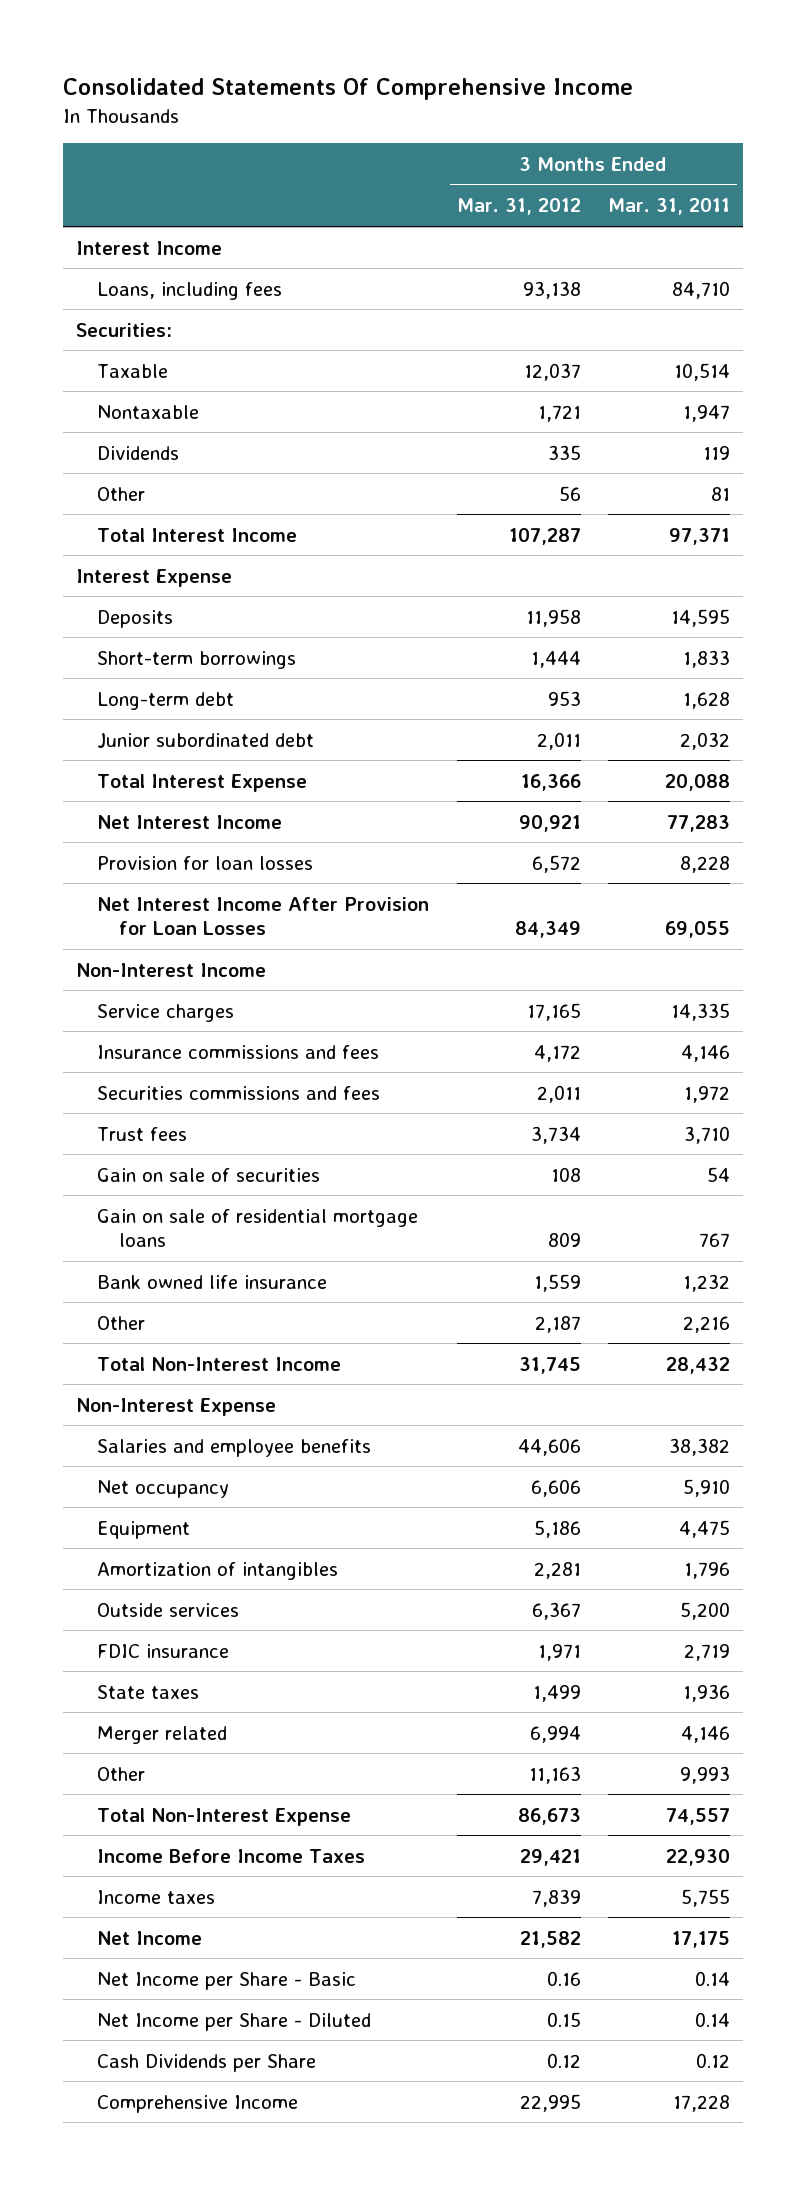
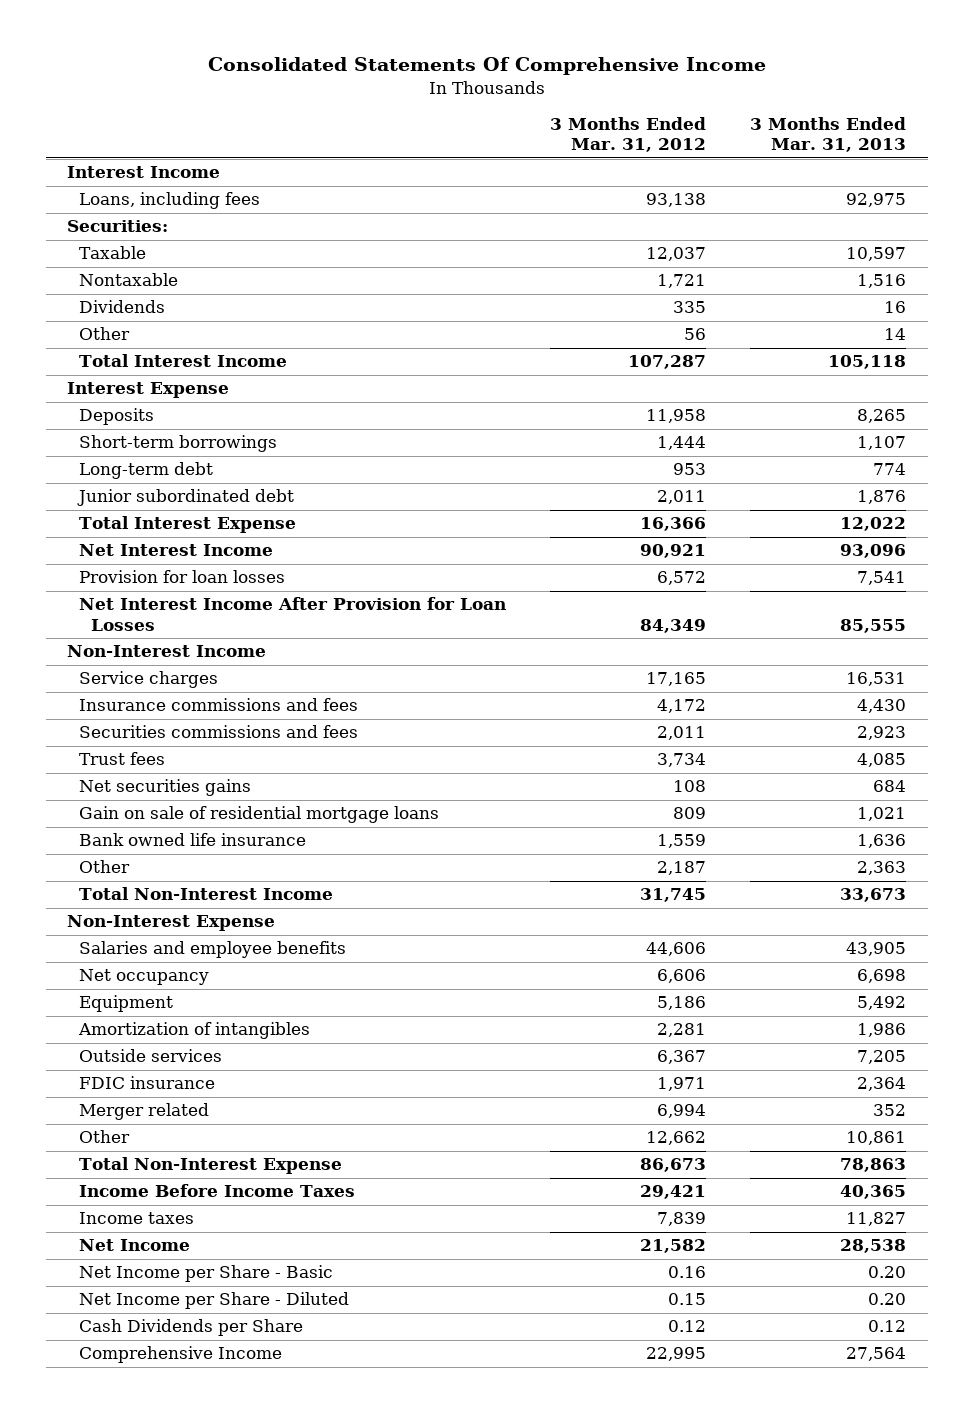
[607,198,730,216] Mar. 31, 2011 -> none
none -> [749,116,906,153] 3 Months Ended Mar. 31, 2013
[97,1167,321,1182] Gain on sale of securities -> [79,779,252,797] Net securities gains
[97,1684,200,1699] State taxes -> none
[528,1765,581,1784] 11,163 -> [646,1131,707,1146] 12,662

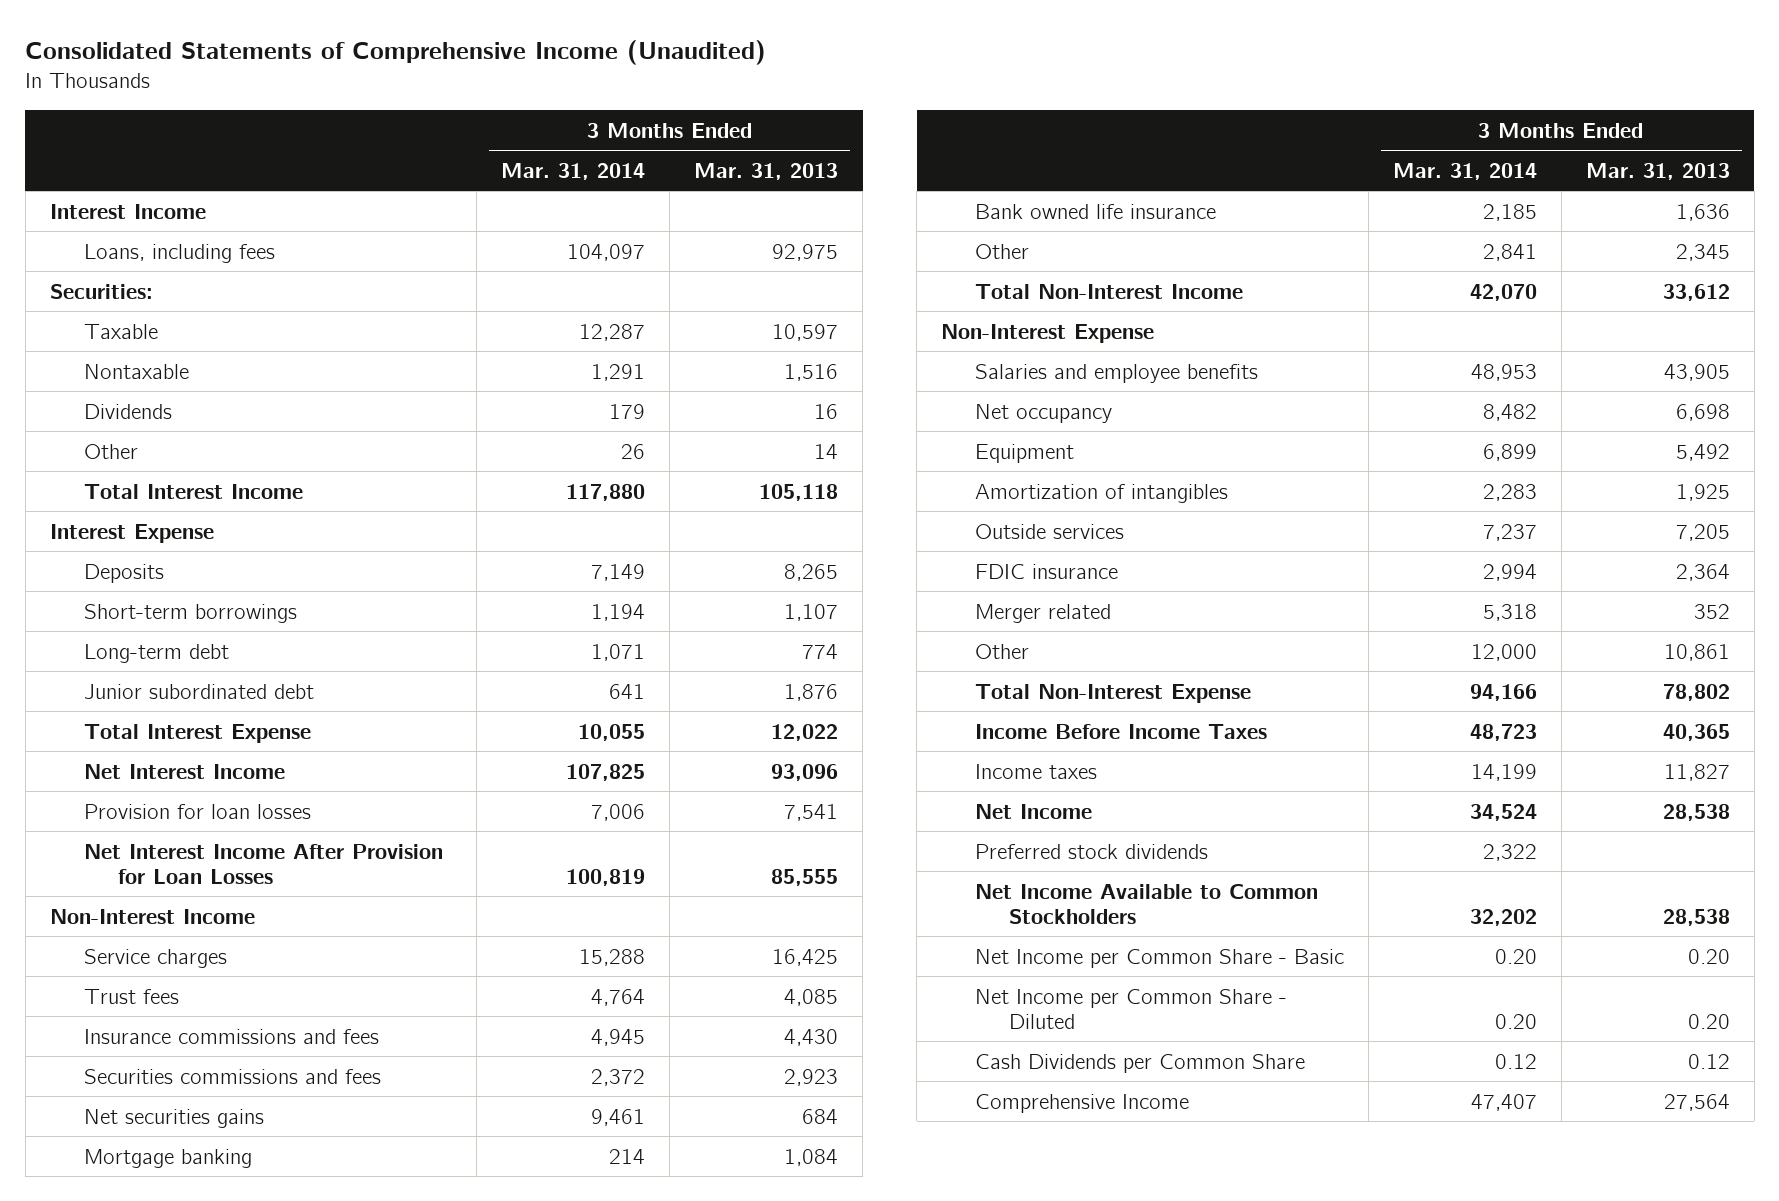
[207,57,766,76] Consolidated Statements Of Comprehensive Income -> [25,39,767,65] Consolidated Statements of Comprehensive Income (Unaudited)
[550,116,707,153] 3 Months Ended Mar. 31, 2012 -> none
none -> [501,162,646,180] Mar. 31, 2014
[845,672,906,687] 16,531 -> [772,948,839,966] 16,425
[79,752,166,766] Trust fees -> [83,988,179,1004] Trust fees
[79,806,440,824] Gain on sale of residential mortgage loans -> none
none -> [83,1148,252,1168] Mortgage banking
[856,861,906,876] 2,363 -> [1675,243,1730,261] 2,345
[839,888,906,903] 33,673 -> [1662,283,1730,301] 33,612
[856,1023,906,1038] 1,986 -> [1675,483,1730,501] 1,925
[839,1158,906,1173] 78,863 -> [1662,683,1730,701] 78,802
none -> [975,843,1209,859] Preferred stock dividends
none -> [975,883,1319,924] Net Income Available to Common Stockholders
[79,1265,334,1283] Net Income per Share - Basic -> [975,948,1345,968] Net Income per Common Share - Basic
[79,1292,350,1310] Net Income per Share - Diluted -> [975,988,1288,1029] Net Income per Common Share - Diluted
[79,1319,304,1337] Cash Dividends per Share -> [975,1053,1306,1073] Cash Dividends per Common Share

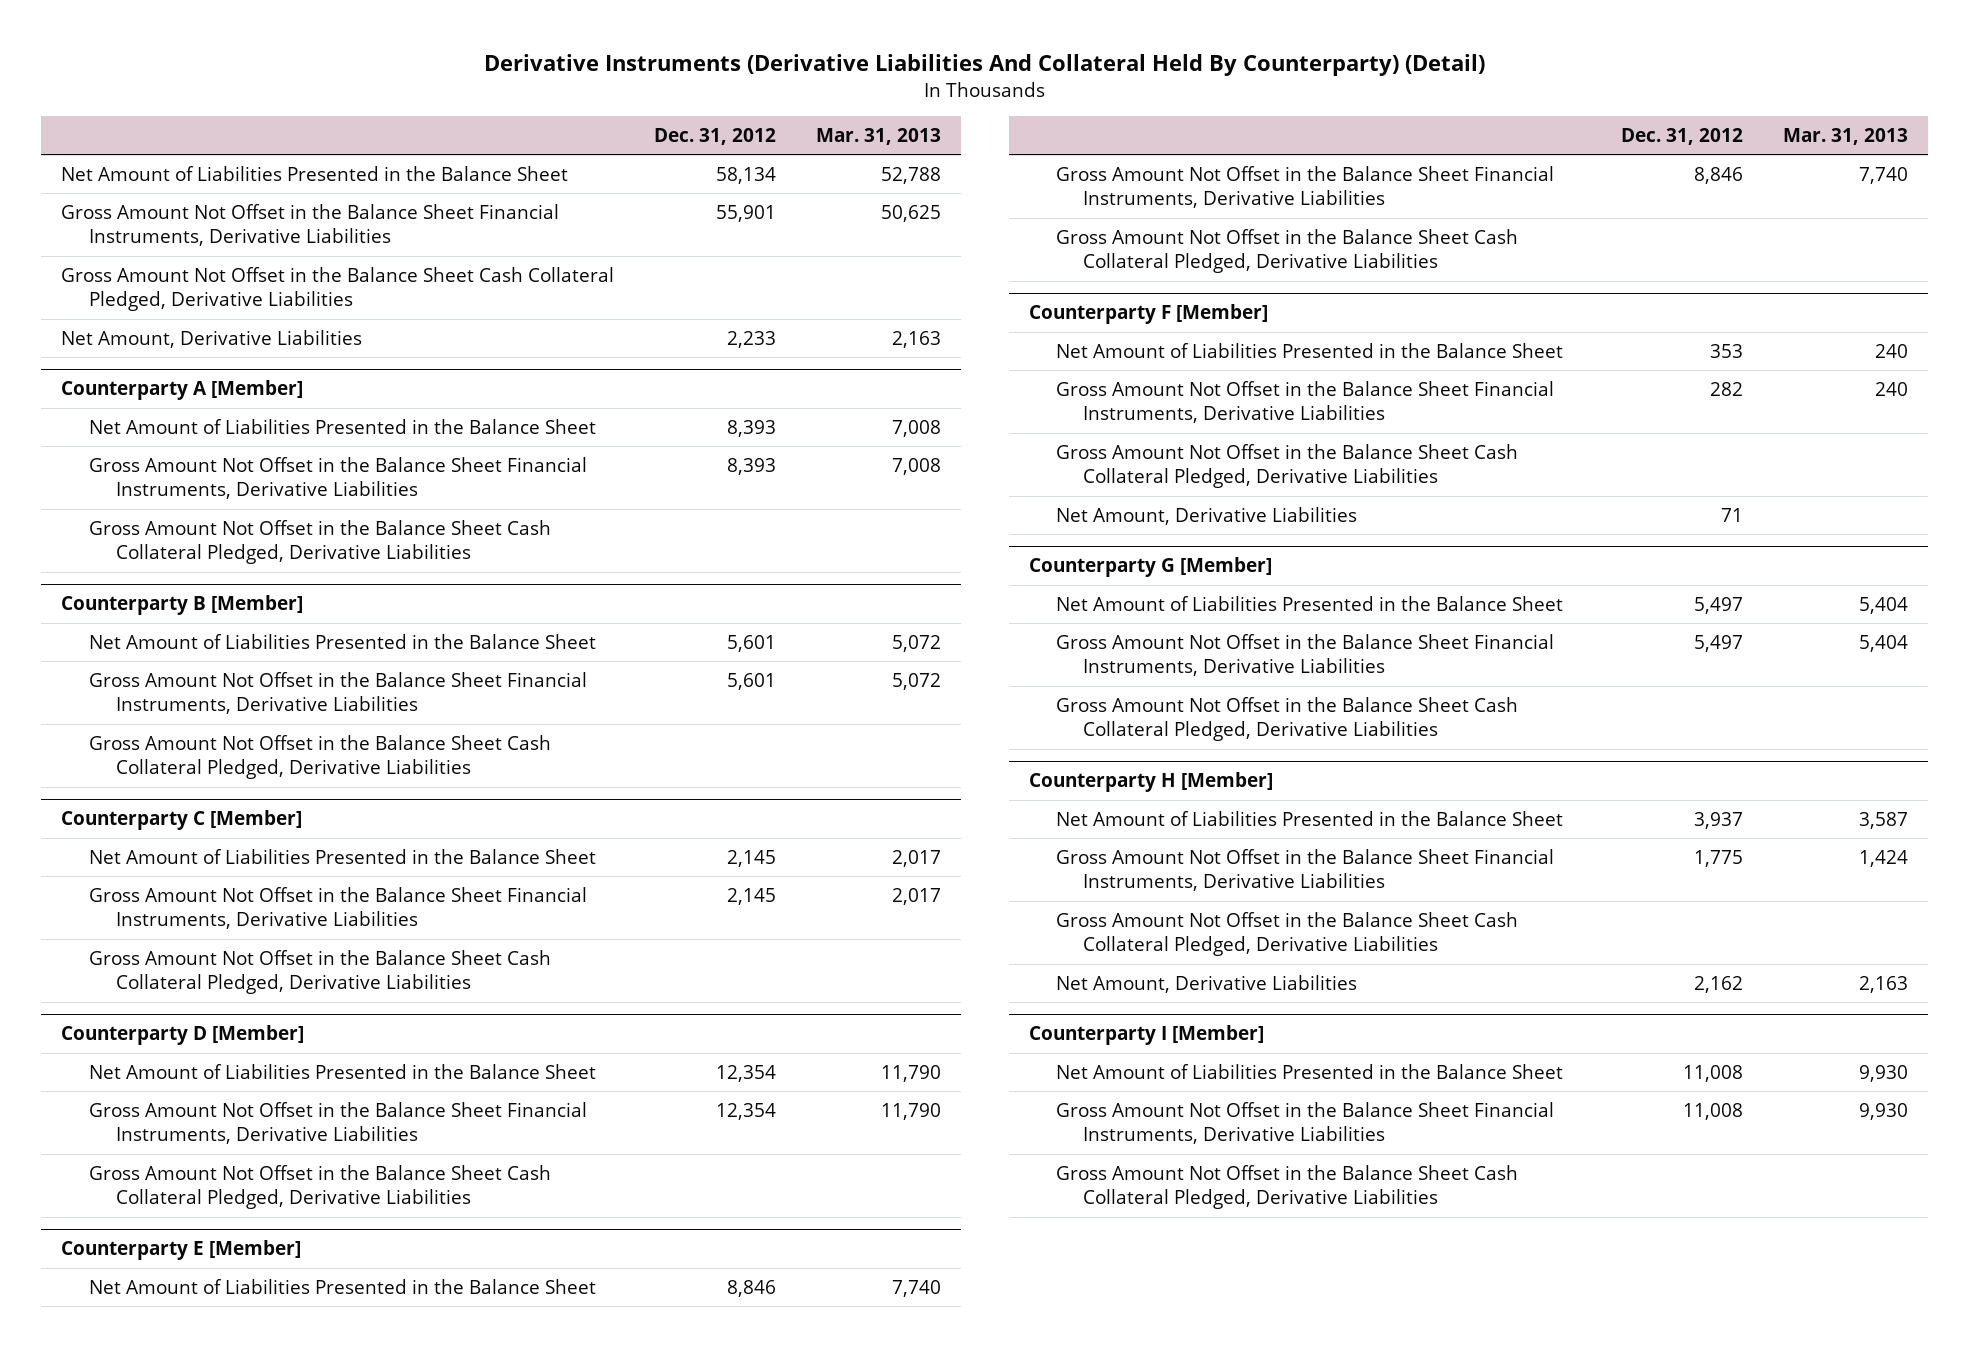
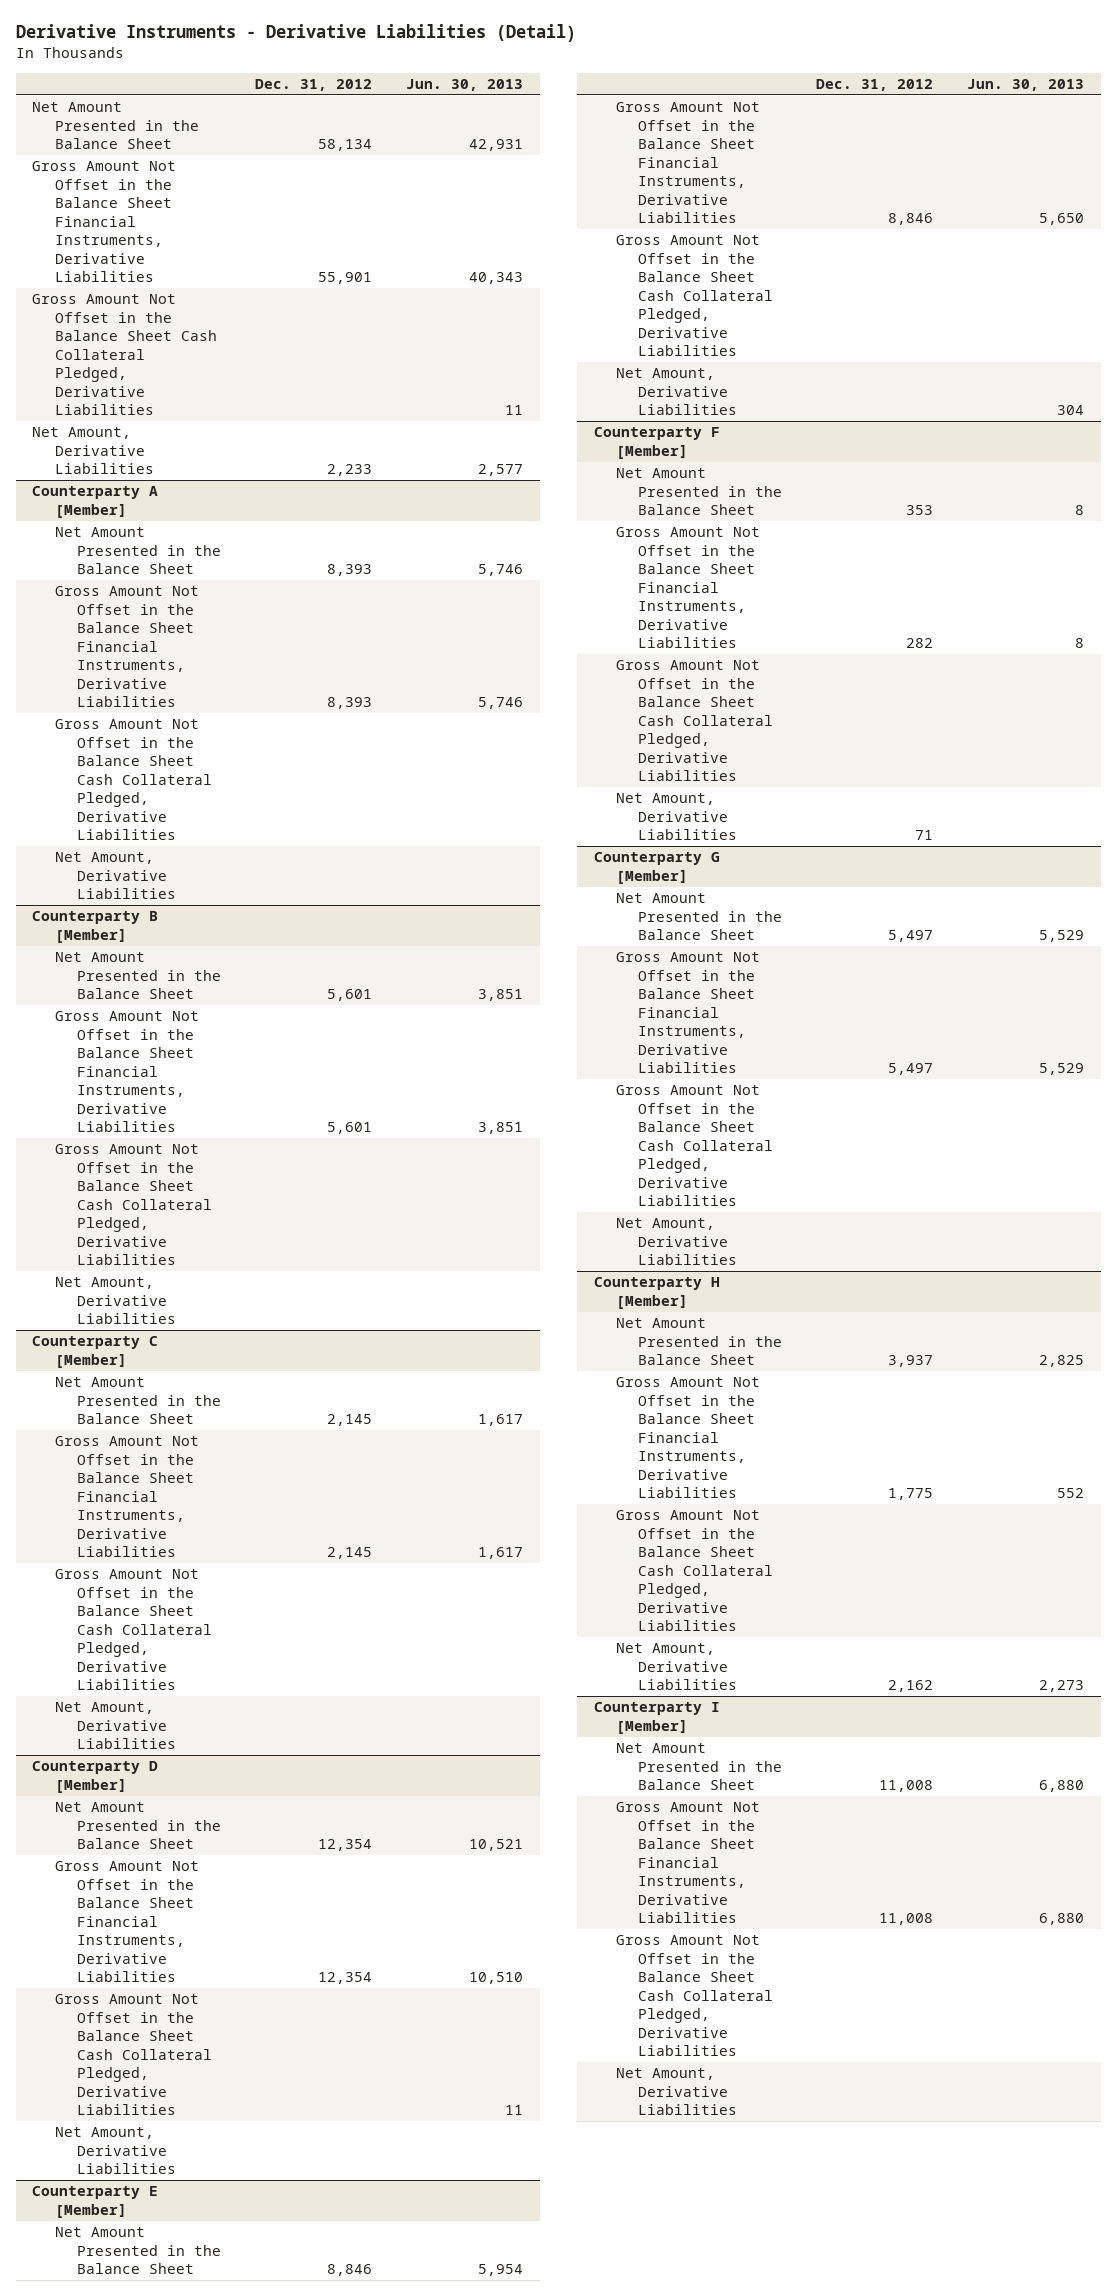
[483,54,1485,77] Derivative Instruments (Derivative Liabilities And Collateral Held By Counterparty) (Detail) -> [15,24,576,43] Derivative Instruments - Derivative Liabilities (Detail)
[815,128,941,146] Mar. 31, 2013 -> none
none -> [406,78,524,91] Jun. 30, 2013
[61,165,569,181] Net Amount of Liabilities Presented in the Balance Sheet -> [32,102,199,150] Net Amount Presented in the Balance Sheet
[88,418,596,434] Net Amount of Liabilities Presented in the Balance Sheet -> [54,527,222,575] Net Amount Presented in the Balance Sheet
none -> [54,852,177,900] Net Amount, Derivative Liabilities
[88,633,596,649] Net Amount of Liabilities Presented in the Balance Sheet -> [54,952,222,1000] Net Amount Presented in the Balance Sheet
none -> [54,1277,177,1325] Net Amount, Derivative Liabilities
[88,848,596,864] Net Amount of Liabilities Presented in the Balance Sheet -> [54,1377,222,1425] Net Amount Presented in the Balance Sheet
none -> [54,1702,177,1750] Net Amount, Derivative Liabilities
[88,1063,596,1079] Net Amount of Liabilities Presented in the Balance Sheet -> [54,1802,222,1850] Net Amount Presented in the Balance Sheet
none -> [54,2127,177,2175] Net Amount, Derivative Liabilities
[88,1278,596,1294] Net Amount of Liabilities Presented in the Balance Sheet -> [54,2227,222,2275] Net Amount Presented in the Balance Sheet
none -> [616,368,738,416] Net Amount, Derivative Liabilities
[1055,342,1563,358] Net Amount of Liabilities Presented in the Balance Sheet -> [616,468,783,516] Net Amount Presented in the Balance Sheet
[1055,595,1563,611] Net Amount of Liabilities Presented in the Balance Sheet -> [616,893,783,941] Net Amount Presented in the Balance Sheet
none -> [616,1218,738,1266] Net Amount, Derivative Liabilities
[1055,810,1563,826] Net Amount of Liabilities Presented in the Balance Sheet -> [616,1318,783,1366] Net Amount Presented in the Balance Sheet
[1055,1063,1563,1079] Net Amount of Liabilities Presented in the Balance Sheet -> [616,1743,783,1791] Net Amount Presented in the Balance Sheet
none -> [616,2068,738,2116] Net Amount, Derivative Liabilities

